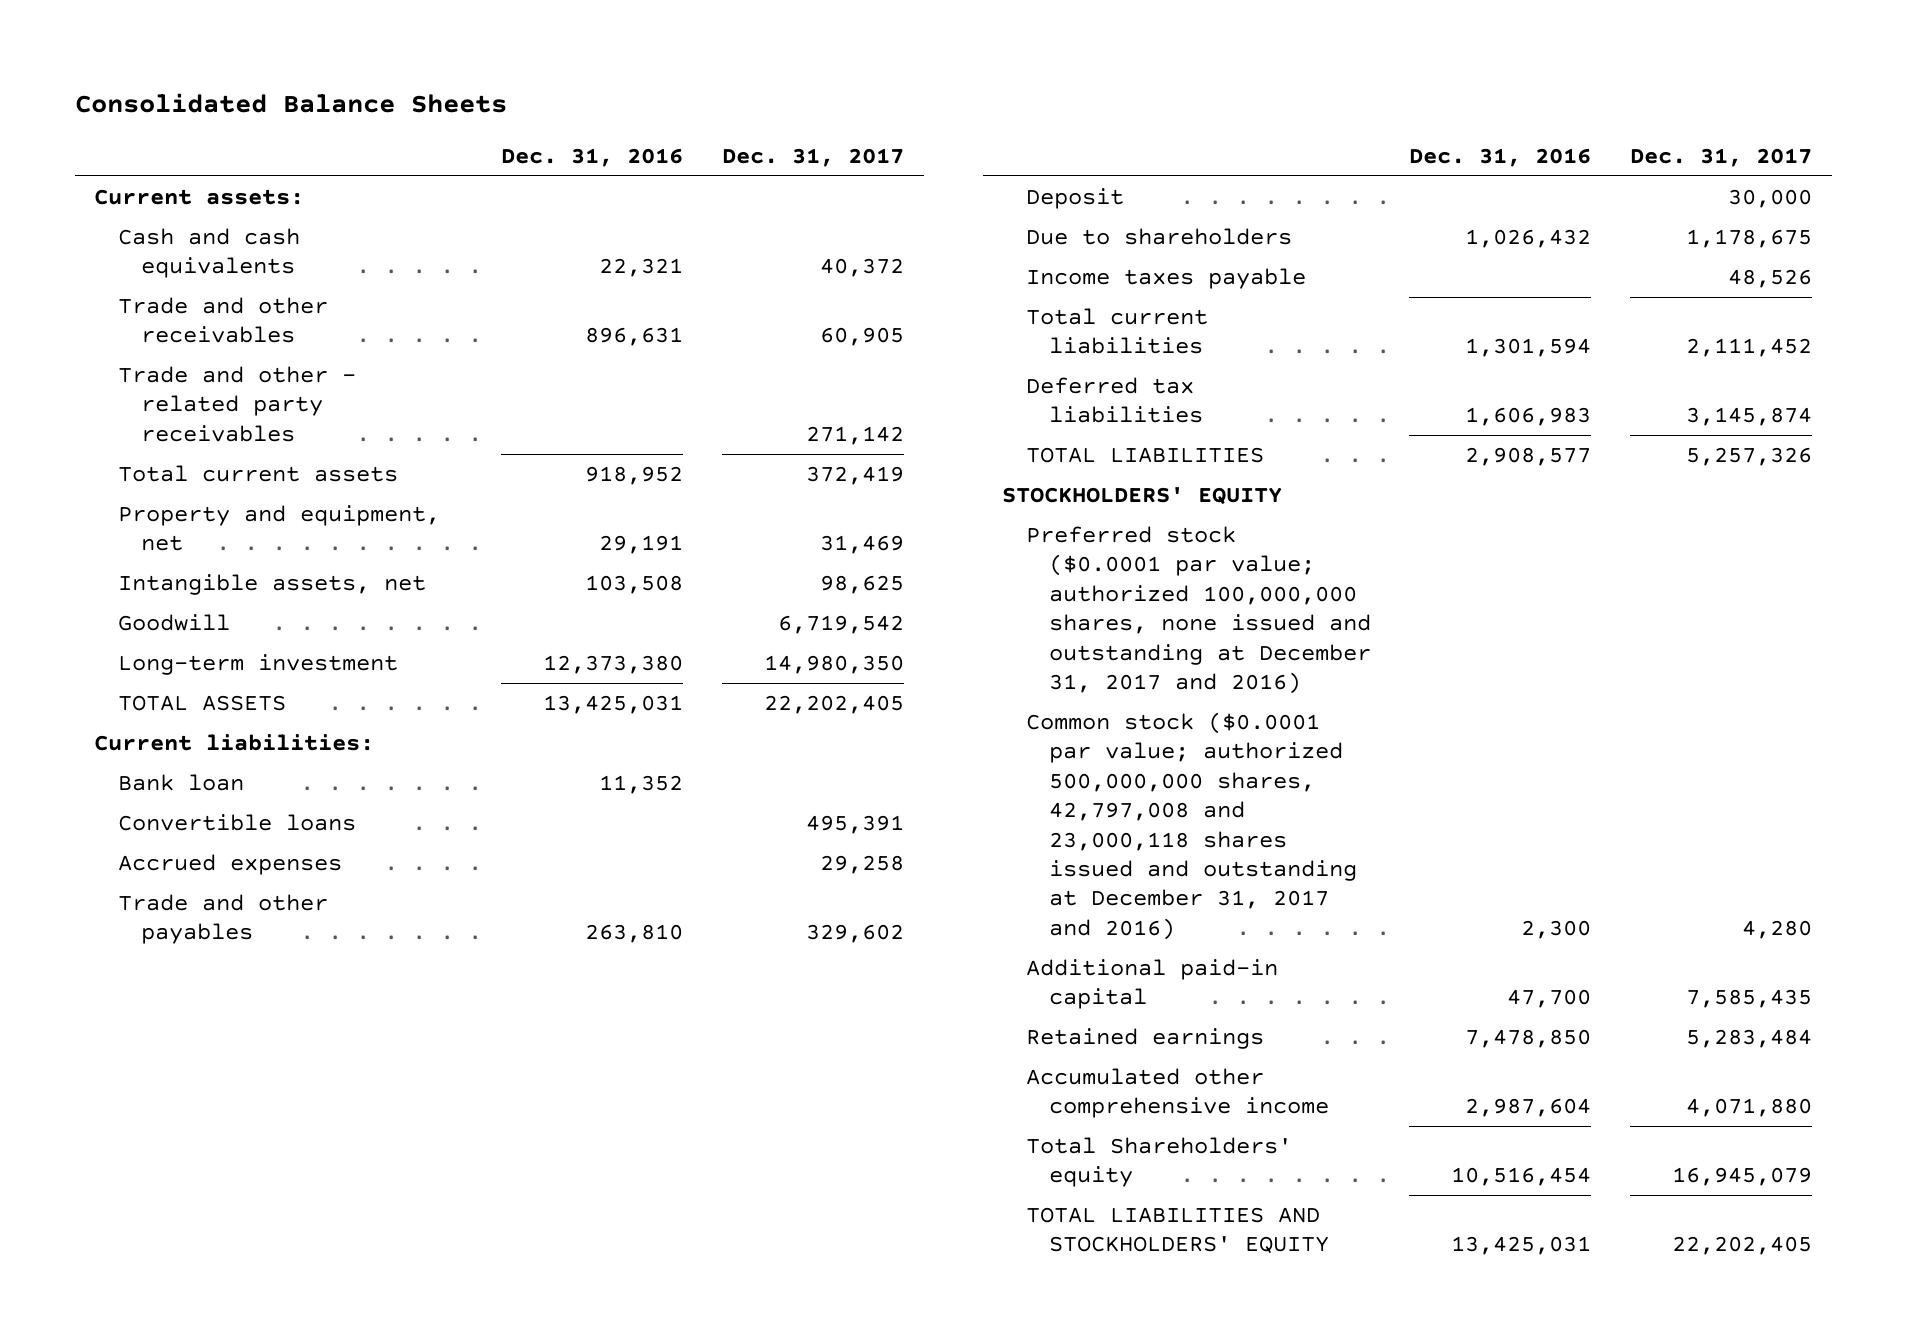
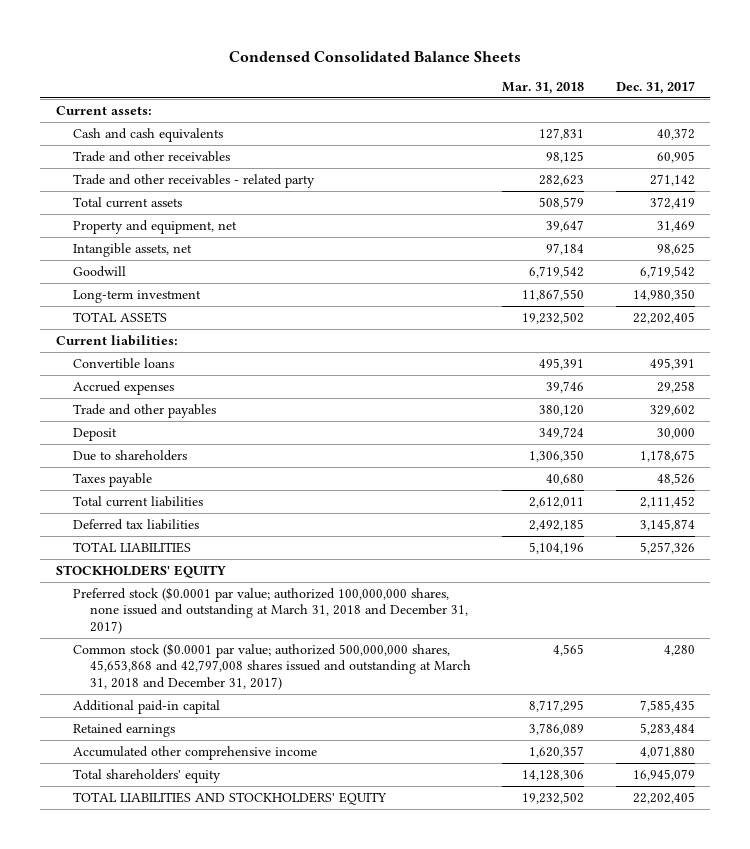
[74,92,507,113] Consolidated Balance Sheets -> [229,50,522,62] Condensed Consolidated Balance Sheets
[501,147,684,167] Dec. 31, 2016 -> none
none -> [502,82,585,95] Mar. 31, 2018
[117,366,356,442] Trade and other - related party receivables -> [72,173,315,188] Trade and other receivables - related party
[117,774,244,792] Bank loan -> none
[1025,268,1306,290] Income taxes payable -> [72,472,152,487] Taxes payable
[1025,526,1371,694] Preferred stock ($0.0001 par value; authorized 100,000,000 shares, none issued and outstanding at December 31, 2017 and 2016) -> [72,586,469,634] Preferred stock ($0.0001 par value; authorized 100,000,000 shares, none issued and outstanding at March 31, 2018 and December 31, 2017)
[1025,712,1357,940] Common stock ($0.0001 par value; authorized 500,000,000 shares, 42,797,008 and 23,000,118 shares issued and outstanding at December 31, 2017 and 2016) -> [72,642,472,690] Common stock ($0.0001 par value; authorized 500,000,000 shares, 45,653,868 and 42,797,008 shares issued and outstanding at March 31, 2018 and December 31, 2017)
[1025,1137,1292,1188] Total Shareholders' equity -> [72,768,221,783] Total shareholders' equity

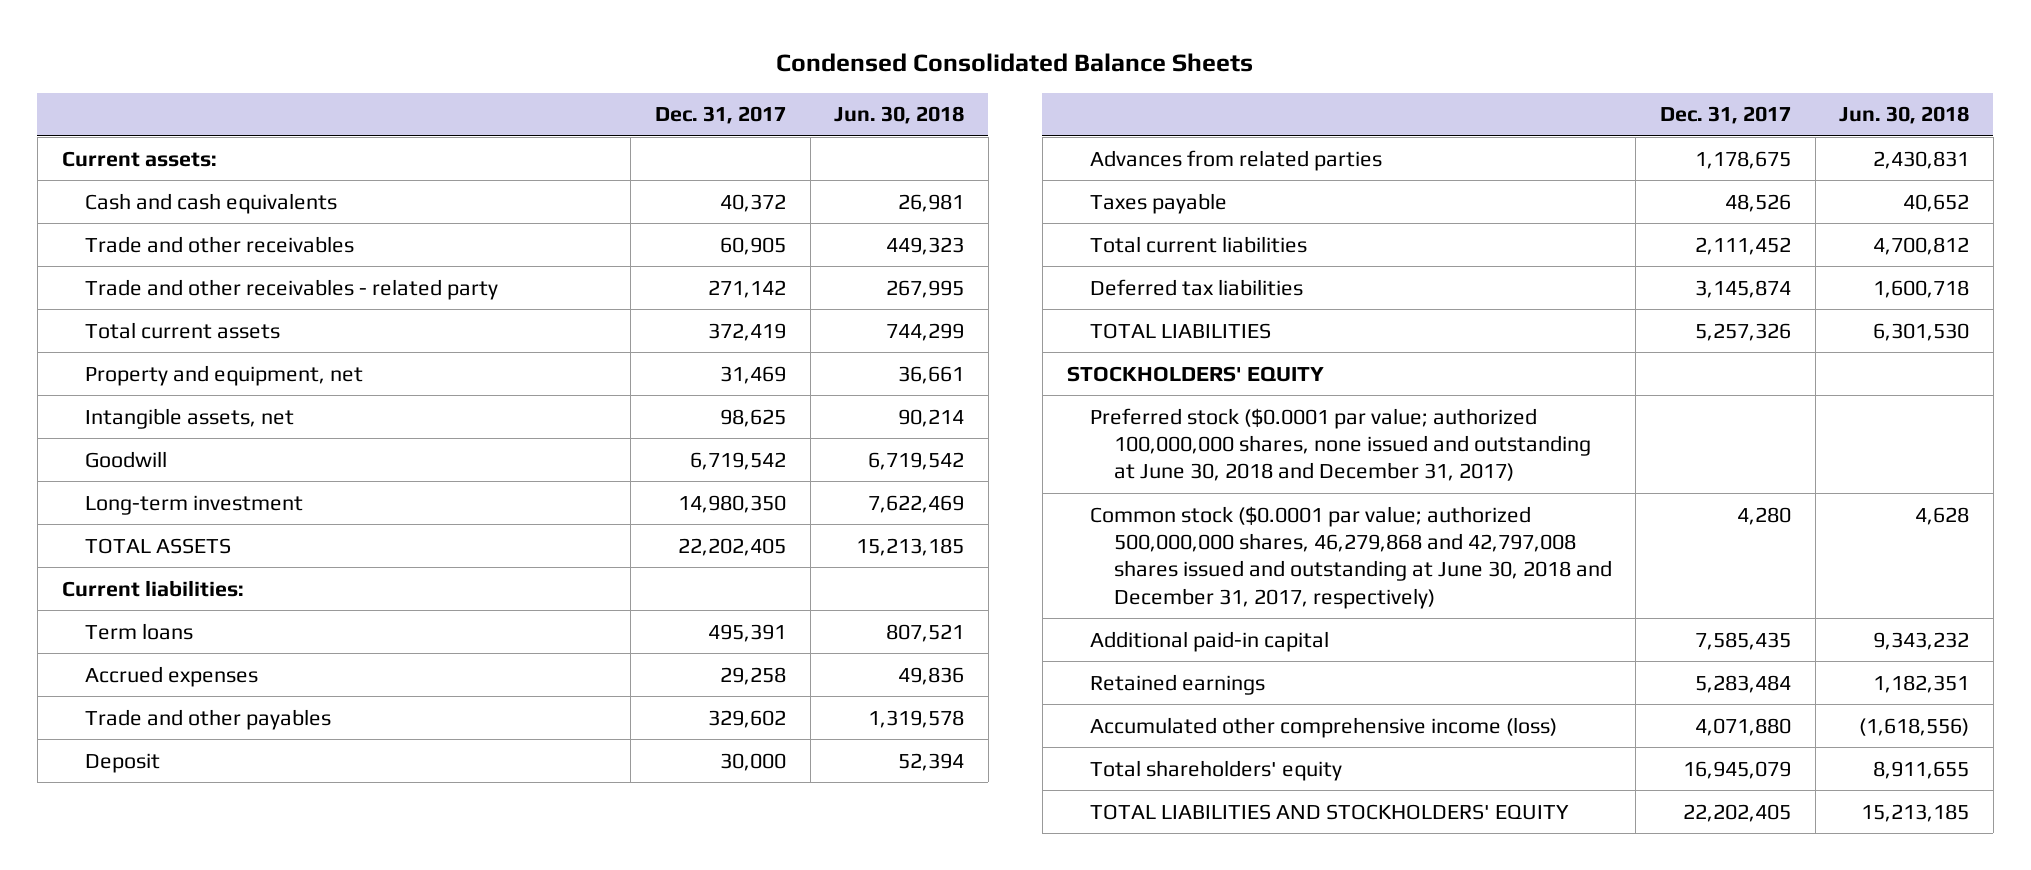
[502,82,585,95] Mar. 31, 2018 -> none
none -> [834,106,965,125] Jun. 30, 2018
[72,357,174,369] Convertible loans -> [85,622,194,640] Term loans
[72,449,187,461] Due to shareholders -> [1090,149,1383,171] Advances from related parties
[72,586,469,634] Preferred stock ($0.0001 par value; authorized 100,000,000 shares, none issued and outstanding at March 31, 2018 and December 31, 2017) -> [1090,407,1591,482] Preferred stock ($0.0001 par value; authorized 100,000,000 shares, none issued and outstanding at June 30, 2018 and December 31, 2017)
[72,642,472,690] Common stock ($0.0001 par value; authorized 500,000,000 shares, 45,653,868 and 42,797,008 shares issued and outstanding at March 31, 2018 and December 31, 2017) -> [1090,505,1612,609] Common stock ($0.0001 par value; authorized 500,000,000 shares, 46,279,868 and 42,797,008 shares issued and outstanding at June 30, 2018 and December 31, 2017, respectively)
[72,745,317,760] Accumulated other comprehensive income -> [1090,716,1558,738] Accumulated other comprehensive income (loss)

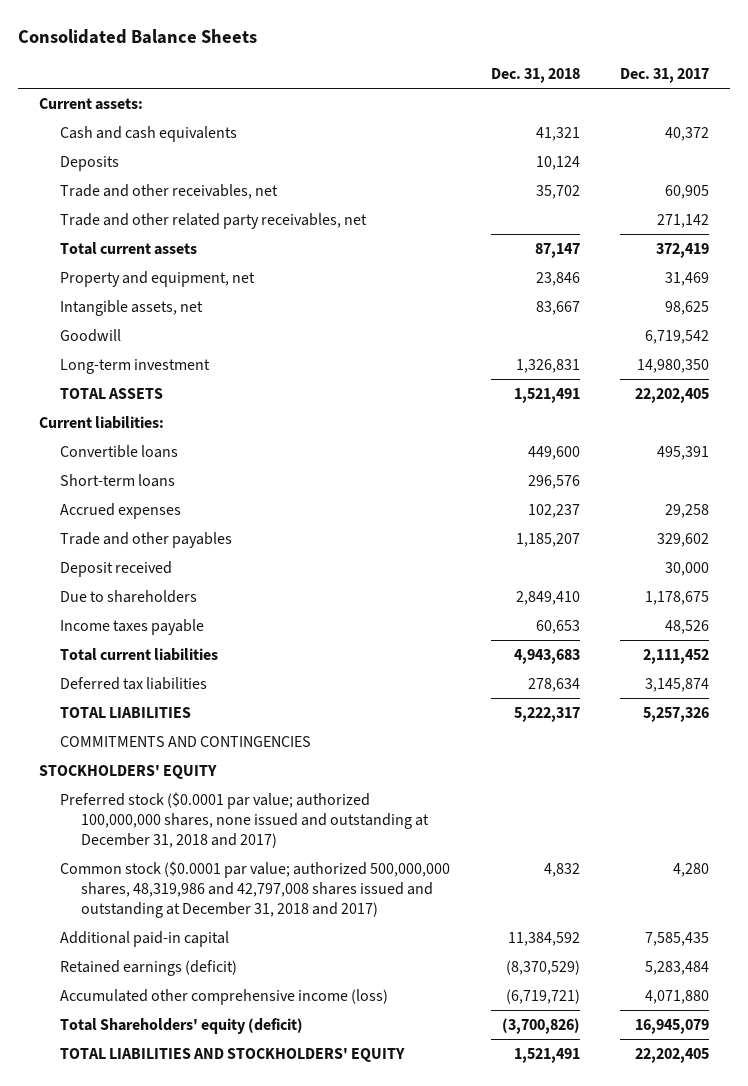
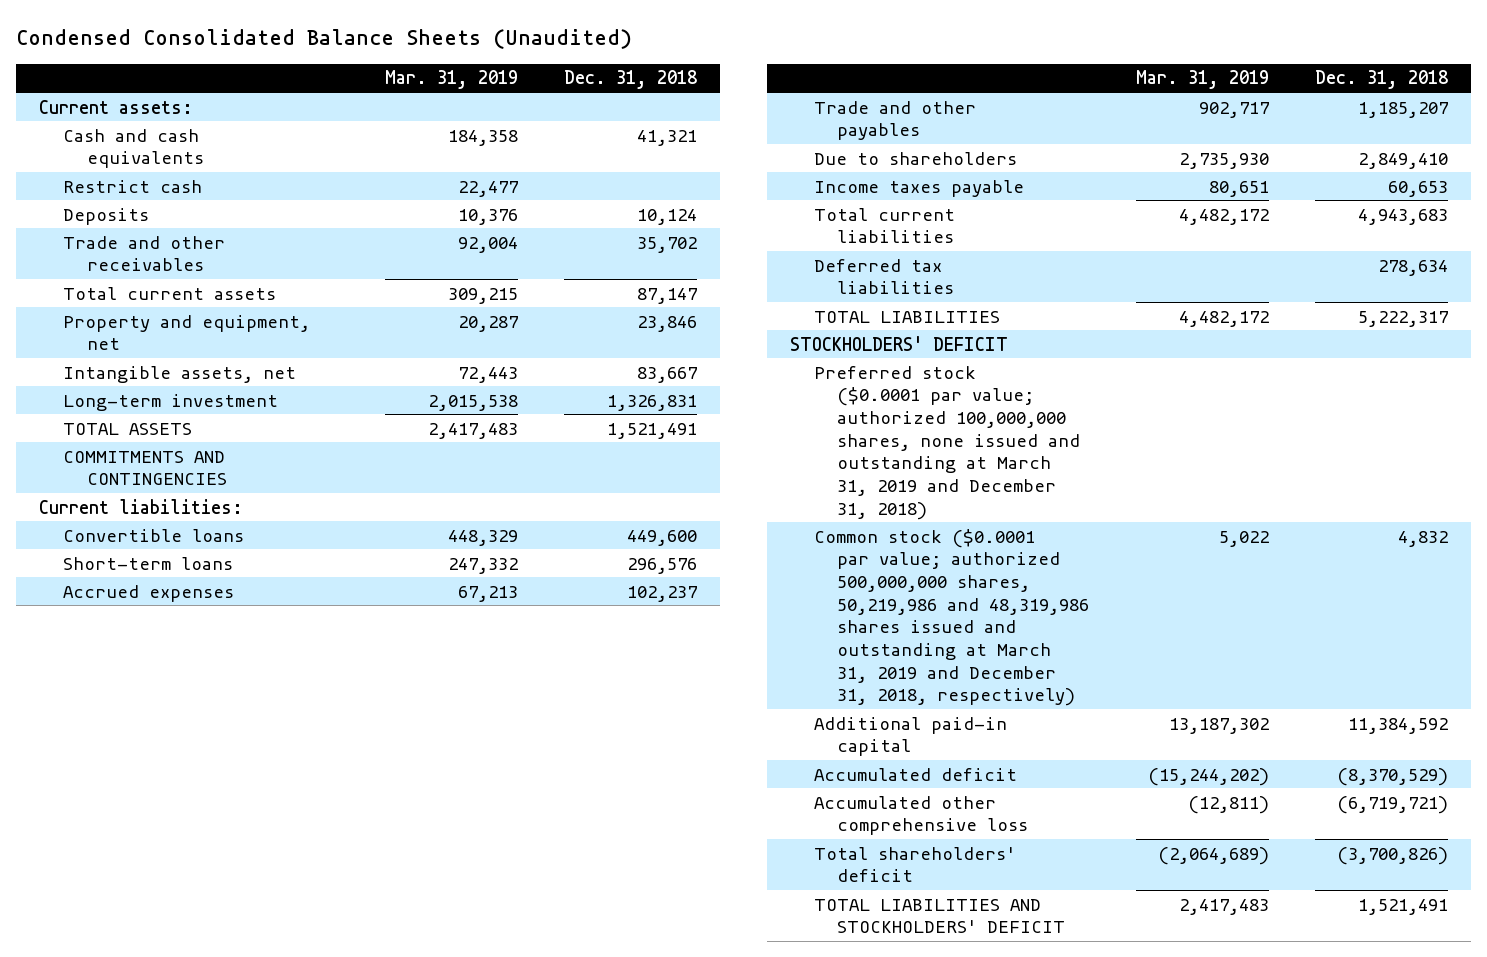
[18,29,258,45] Consolidated Balance Sheets -> [16,29,633,50] Condensed Consolidated Balance Sheets (Unaudited)
[620,67,710,83] Dec. 31, 2017 -> none
none -> [385,70,519,90] Mar. 31, 2019
none -> [63,179,203,193] Restrict cash
[60,212,368,229] Trade and other related party receivables, net -> none
[60,183,279,199] Trade and other receivables, net -> [63,235,226,272] Trade and other receivables
[60,328,122,342] Goodwill -> none
[60,735,312,747] COMMITMENTS AND CONTINGENCIES -> [63,450,227,486] COMMITMENTS AND CONTINGENCIES
[60,560,173,577] Deposit received -> none
[38,764,217,779] STOCKHOLDERS' EQUITY -> [789,335,1008,351] STOCKHOLDERS' DEFICIT
[60,791,430,849] Preferred stock ($0.0001 par value; authorized 100,000,000 shares, none issued and outstanding at December 31, 2018 and 2017) -> [813,365,1081,520] Preferred stock ($0.0001 par value; authorized 100,000,000 shares, none issued and outstanding at March 31, 2019 and December 31, 2018)
[60,860,451,919] Common stock ($0.0001 par value; authorized 500,000,000 shares, 48,319,986 and 42,797,008 shares issued and outstanding at December 31, 2018 and 2017) -> [813,528,1090,707] Common stock ($0.0001 par value; authorized 500,000,000 shares, 50,219,986 and 48,319,986 shares issued and outstanding at March 31, 2019 and December 31, 2018, respectively)
[60,959,238,976] Retained earnings (deficit) -> [813,767,1017,781] Accumulated deficit
[60,988,389,1005] Accumulated other comprehensive income (loss) -> [813,795,1029,836] Accumulated other comprehensive loss
[60,1017,304,1034] Total Shareholders' equity (deficit) -> [813,846,1016,883] Total shareholders' deficit
[60,1047,406,1062] TOTAL LIABILITIES AND STOCKHOLDERS' EQUITY -> [813,898,1066,934] TOTAL LIABILITIES AND STOCKHOLDERS' DEFICIT

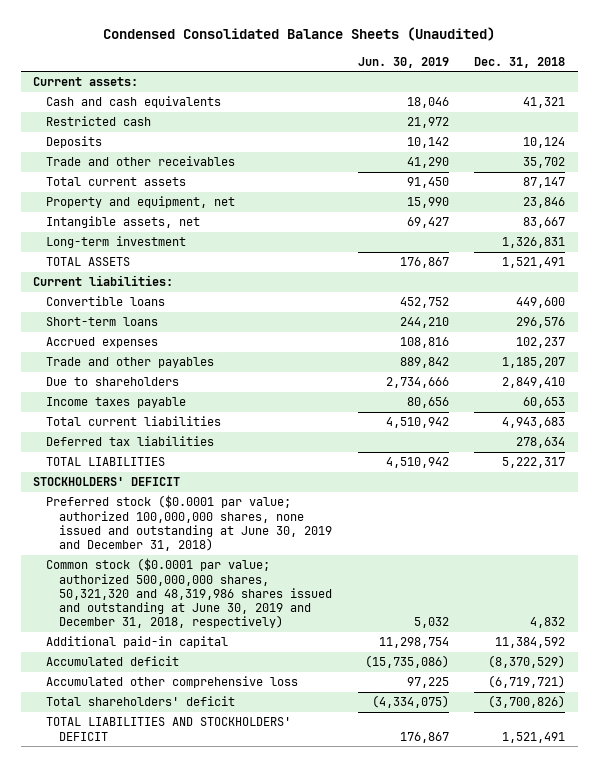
[385,70,519,90] Mar. 31, 2019 -> none
none -> [357,56,449,68] Jun. 30, 2019
[63,179,203,193] Restrict cash -> [46,116,152,127] Restricted cash
[63,450,227,486] COMMITMENTS AND CONTINGENCIES -> none
[813,365,1081,520] Preferred stock ($0.0001 par value; authorized 100,000,000 shares, none issued and outstanding at March 31, 2019 and December 31, 2018) -> [46,495,333,552] Preferred stock ($0.0001 par value; authorized 100,000,000 shares, none issued and outstanding at June 30, 2019 and December 31, 2018)
[813,528,1090,707] Common stock ($0.0001 par value; authorized 500,000,000 shares, 50,219,986 and 48,319,986 shares issued and outstanding at March 31, 2019 and December 31, 2018, respectively) -> [46,558,333,629] Common stock ($0.0001 par value; authorized 500,000,000 shares, 50,321,320 and 48,319,986 shares issued and outstanding at June 30, 2019 and December 31, 2018, respectively)

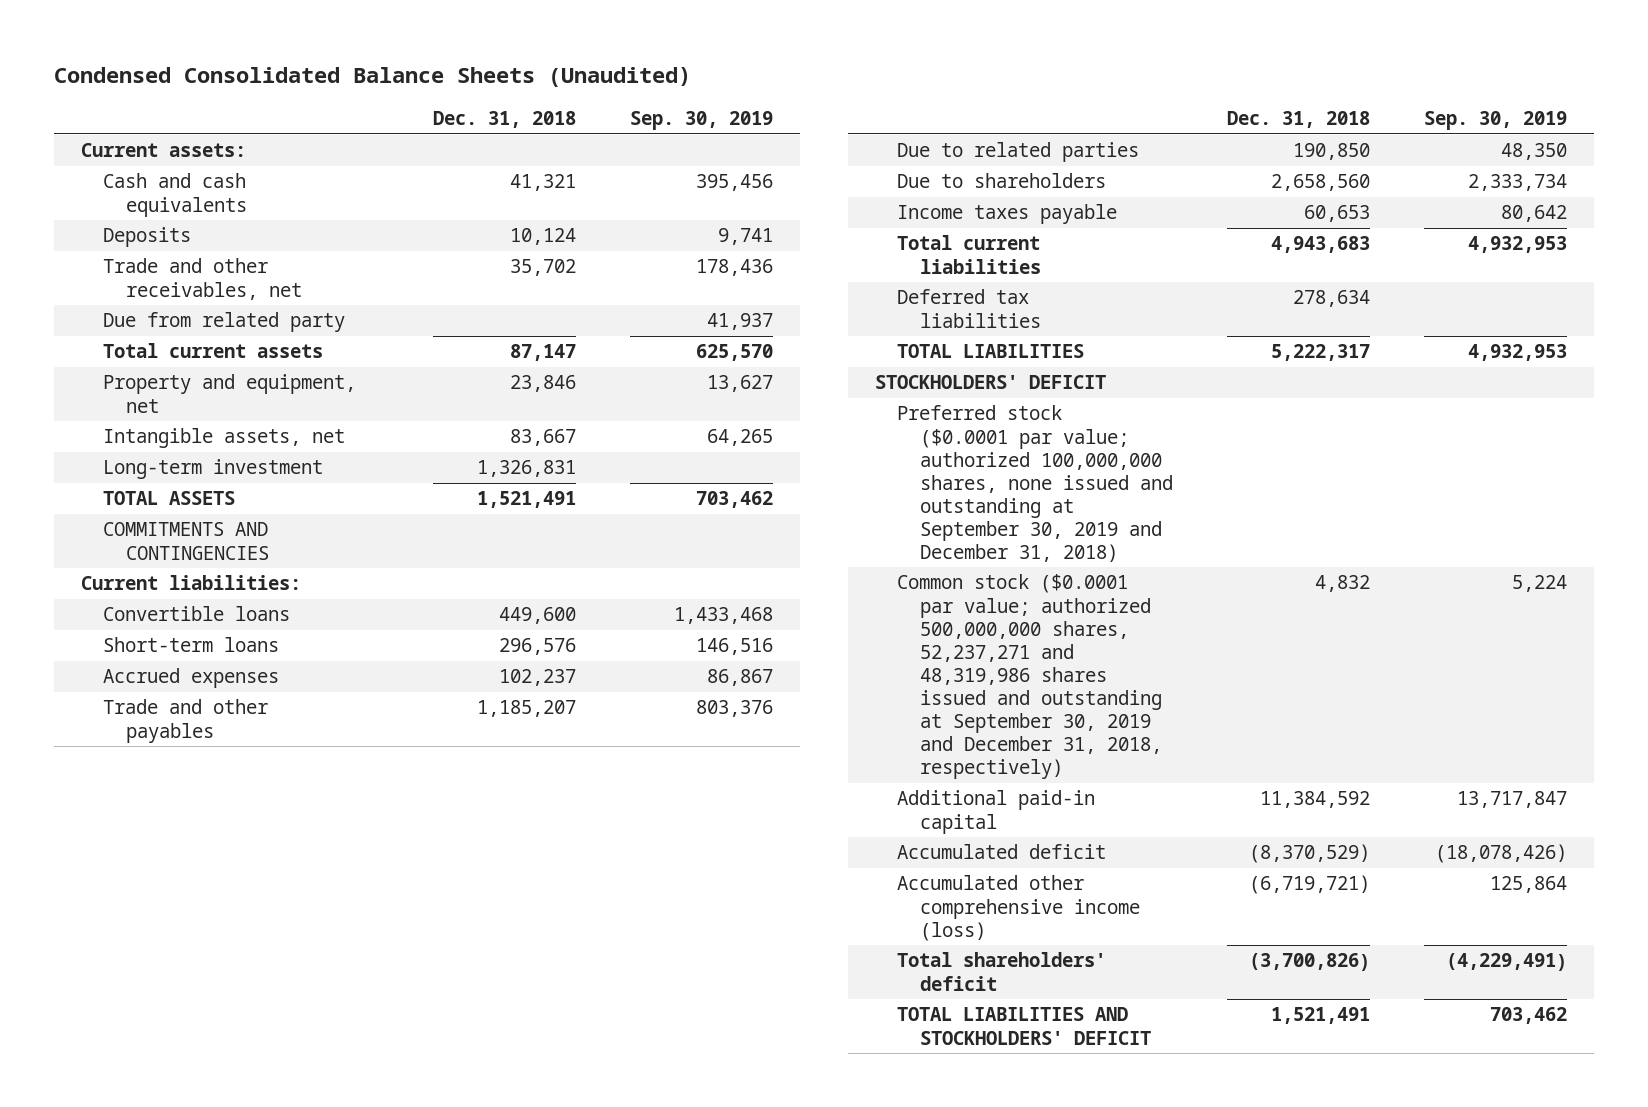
[357,56,449,68] Jun. 30, 2019 -> none
none -> [629,111,773,131] Sep. 30, 2019
[46,116,152,127] Restricted cash -> none
[46,156,236,167] Trade and other receivables -> [103,258,302,300] Trade and other receivables, net
none -> [103,312,346,333] Due from related party
none -> [103,522,269,560] COMMITMENTS AND CONTINGENCIES
none -> [897,142,1140,163] Due to related parties
[501,377,565,389] 2,849,410 -> [1270,174,1370,192] 2,658,560
[46,495,333,552] Preferred stock ($0.0001 par value; authorized 100,000,000 shares, none issued and outstanding at June 30, 2019 and December 31, 2018) -> [897,405,1173,562] Preferred stock ($0.0001 par value; authorized 100,000,000 shares, none issued and outstanding at September 30, 2019 and December 31, 2018)
[46,558,333,629] Common stock ($0.0001 par value; authorized 500,000,000 shares, 50,321,320 and 48,319,986 shares issued and outstanding at June 30, 2019 and December 31, 2018, respectively) -> [897,574,1162,779] Common stock ($0.0001 par value; authorized 500,000,000 shares, 52,237,271 and 48,319,986 shares issued and outstanding at September 30, 2019 and December 31, 2018, respectively)
[46,676,299,689] Accumulated other comprehensive loss -> [897,875,1140,941] Accumulated other comprehensive income (loss)

